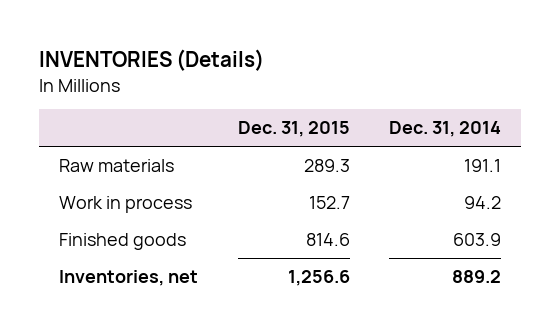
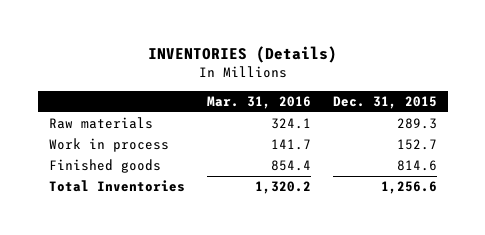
[389,121,502,138] Dec. 31, 2014 -> none
none -> [206,96,311,110] Mar. 31, 2016
[59,269,199,286] Inventories, net -> [48,180,185,193] Total Inventories

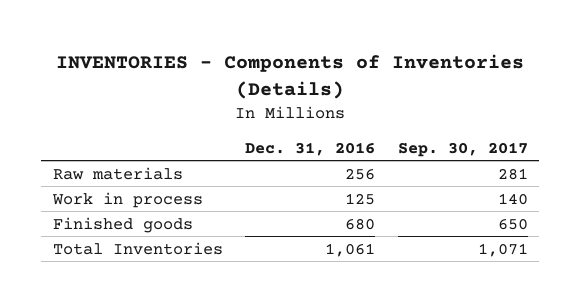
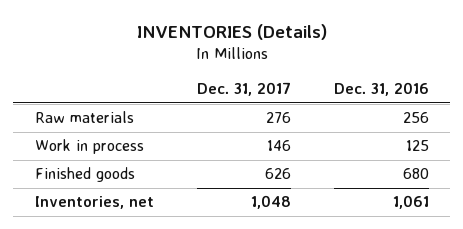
[56,53,525,99] INVENTORIES - Components of Inventories (Details) -> [136,23,327,40] INVENTORIES (Details)
[397,141,528,157] Sep. 30, 2017 -> none
none -> [196,82,291,97] Dec. 31, 2017
[52,241,223,255] Total Inventories -> [34,196,154,210] Inventories, net

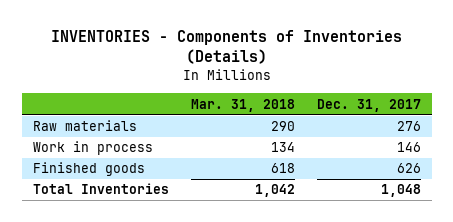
[136,23,327,40] INVENTORIES (Details) -> [50,29,402,65] INVENTORIES - Components of Inventories (Details)
[333,82,429,97] Dec. 31, 2016 -> none
none -> [190,98,295,112] Mar. 31, 2018
[34,196,154,210] Inventories, net -> [32,183,169,195] Total Inventories

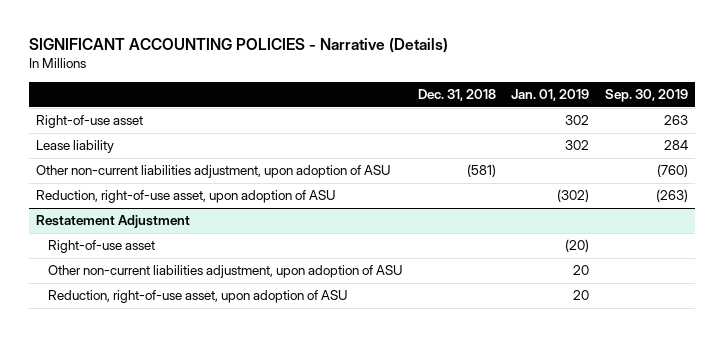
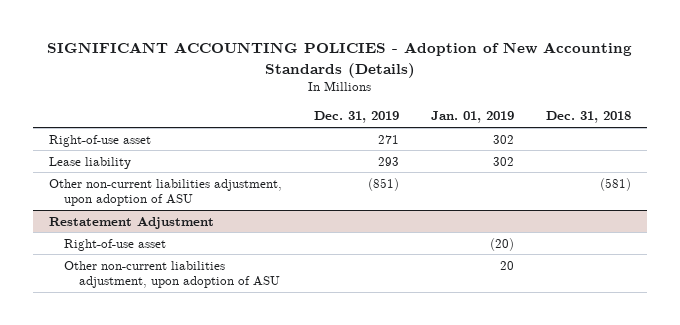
[28,37,448,53] SIGNIFICANT ACCOUNTING POLICIES - Narrative (Details) -> [46,42,632,78] SIGNIFICANT ACCOUNTING POLICIES - Adoption of New Accounting Standards (Details)
[604,89,688,103] Sep. 30, 2019 -> none
none -> [313,111,399,124] Dec. 31, 2019
[36,190,337,204] Reduction, right-of-use asset, upon adoption of ASU -> none
[48,290,349,304] Reduction, right-of-use asset, upon adoption of ASU -> none

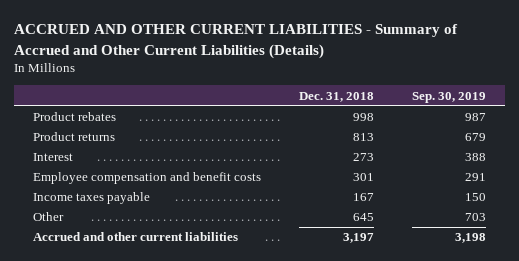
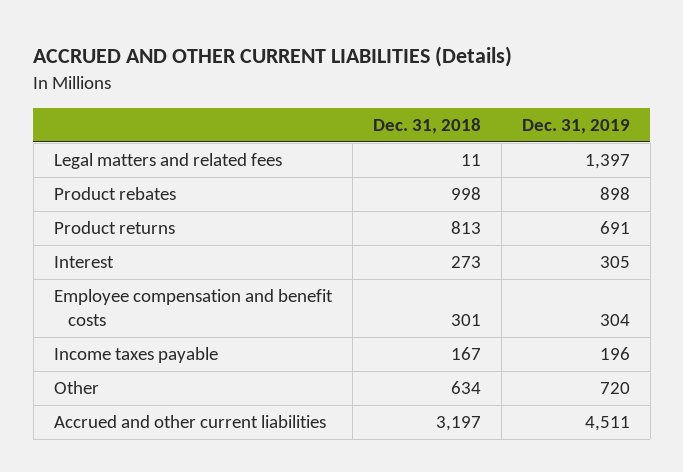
[13,24,458,59] ACCRUED AND OTHER CURRENT LIABILITIES - Summary of Accrued and Other Current Liabilities (Details) -> [33,45,513,67] ACCRUED AND OTHER CURRENT LIABILITIES (Details)
[412,91,487,103] Sep. 30, 2019 -> none
none -> [521,118,630,134] Dec. 31, 2019
none -> [53,153,282,170] Legal matters and related fees
[353,213,375,222] 645 -> [450,381,481,395] 634

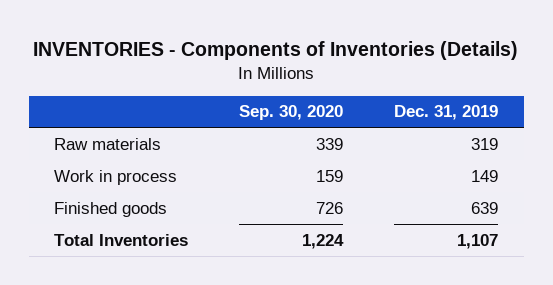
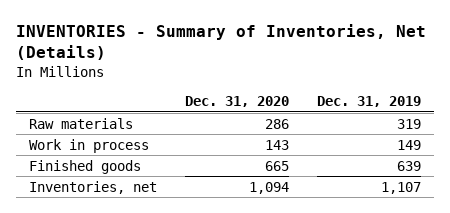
[33,40,519,60] INVENTORIES - Components of Inventories (Details) -> [15,24,426,61] INVENTORIES - Summary of Inventories, Net (Details)
[239,105,344,121] Sep. 30, 2020 -> none
none -> [185,96,290,108] Dec. 31, 2020
[54,233,189,246] Total Inventories -> [29,180,158,194] Inventories, net

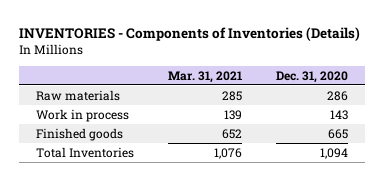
[15,24,426,61] INVENTORIES - Summary of Inventories, Net (Details) -> [19,26,361,41] INVENTORIES - Components of Inventories (Details)
[316,96,421,108] Dec. 31, 2019 -> none
none -> [168,70,243,83] Mar. 31, 2021
[29,180,158,194] Inventories, net -> [36,146,135,158] Total Inventories

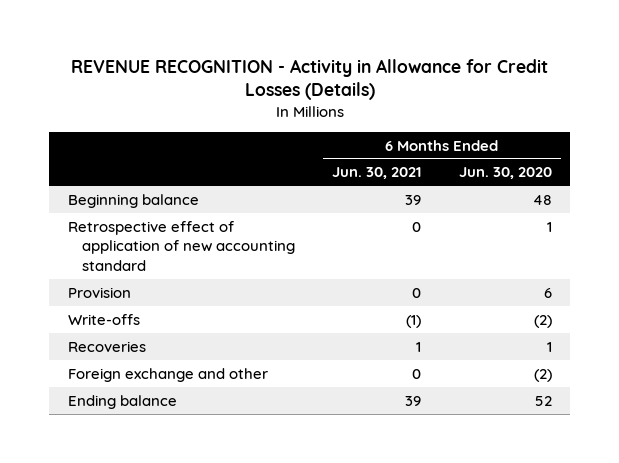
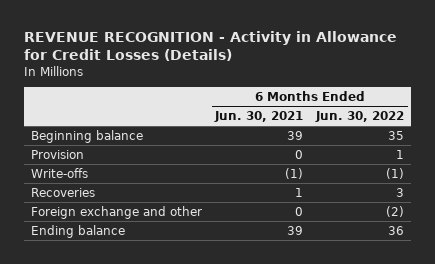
[458,167,552,180] Jun. 30, 2020 -> none
none -> [315,110,405,122] Jun. 30, 2022
[67,220,295,271] Retrospective effect of application of new accounting standard -> none

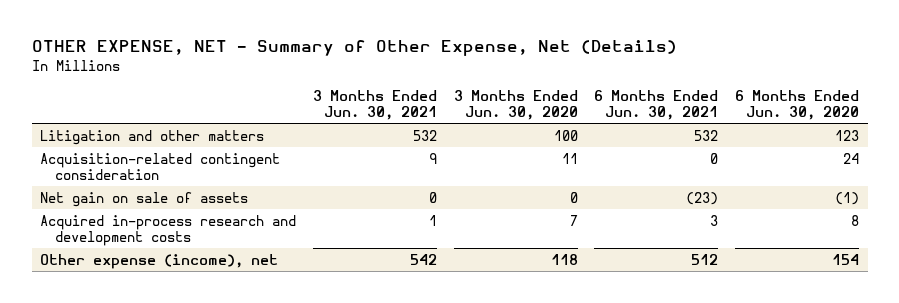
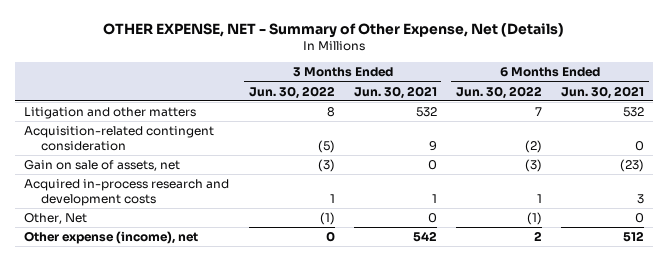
[453,89,578,121] 3 Months Ended Jun. 30, 2020 -> none
[735,89,860,121] 6 Months Ended Jun. 30, 2020 -> none
none -> [248,85,335,99] Jun. 30, 2022
none -> [455,85,542,99] Jun. 30, 2022
[40,191,249,207] Net gain on sale of assets -> [24,160,181,172] Gain on sale of assets, net
none -> [24,213,88,225] Other, Net

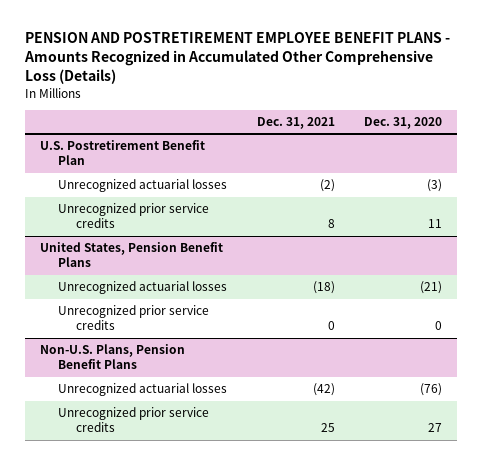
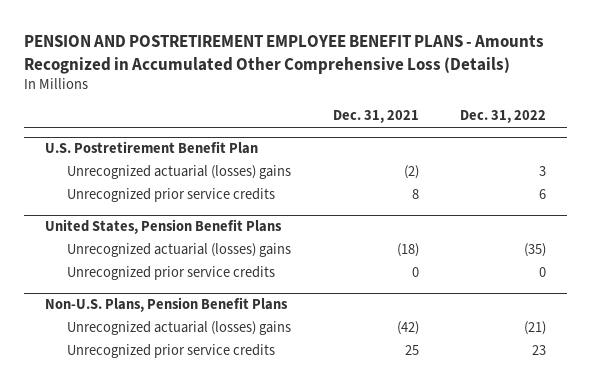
[364,116,443,129] Dec. 31, 2020 -> none
none -> [460,110,547,124] Dec. 31, 2022
[57,179,227,193] Unrecognized actuarial losses -> [67,165,292,180] Unrecognized actuarial (losses) gains
[57,281,227,295] Unrecognized actuarial losses -> [67,243,292,258] Unrecognized actuarial (losses) gains
[57,383,227,397] Unrecognized actuarial losses -> [67,321,292,336] Unrecognized actuarial (losses) gains

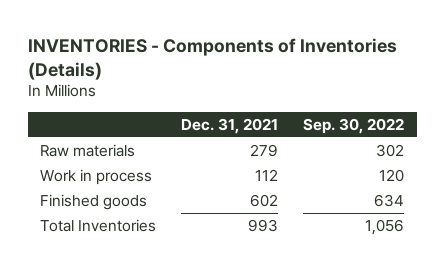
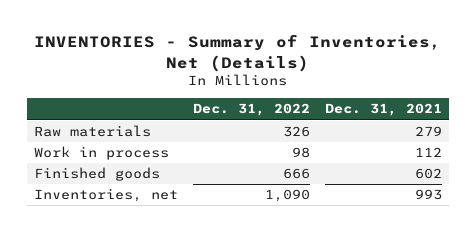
[27,37,397,80] INVENTORIES - Components of Inventories (Details) -> [34,34,442,72] INVENTORIES - Summary of Inventories, Net (Details)
[303,117,405,134] Sep. 30, 2022 -> none
none -> [193,103,311,117] Dec. 31, 2022
[40,218,157,232] Total Inventories -> [34,188,179,203] Inventories, net

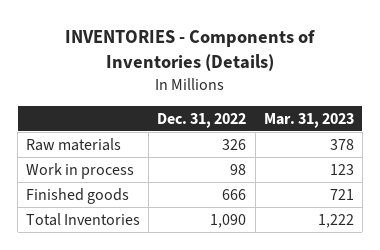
[34,34,442,72] INVENTORIES - Summary of Inventories, Net (Details) -> [64,29,315,71] INVENTORIES - Components of Inventories (Details)
[324,103,442,117] Dec. 31, 2021 -> none
none -> [263,112,354,128] Mar. 31, 2023
[34,188,179,203] Inventories, net -> none
none -> [26,212,141,226] Total Inventories

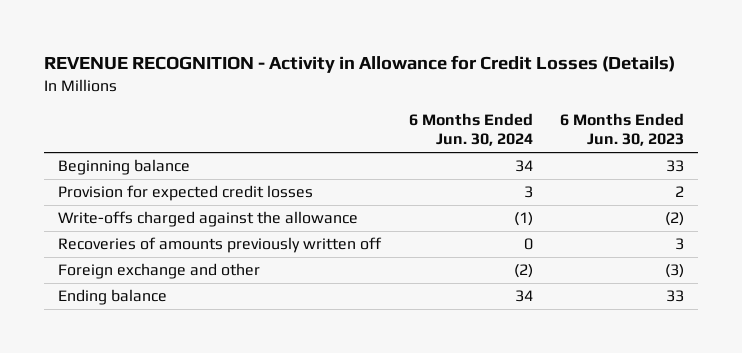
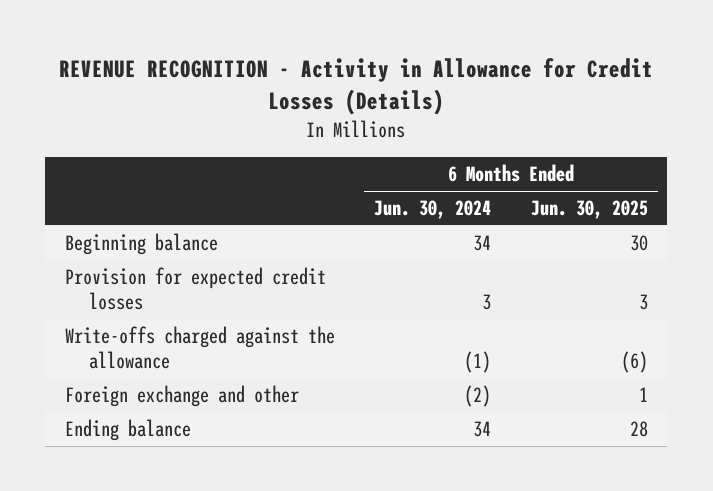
[560,112,685,147] 6 Months Ended Jun. 30, 2023 -> none
none -> [530,200,648,220] Jun. 30, 2025
[57,237,382,254] Recoveries of amounts previously written off -> none

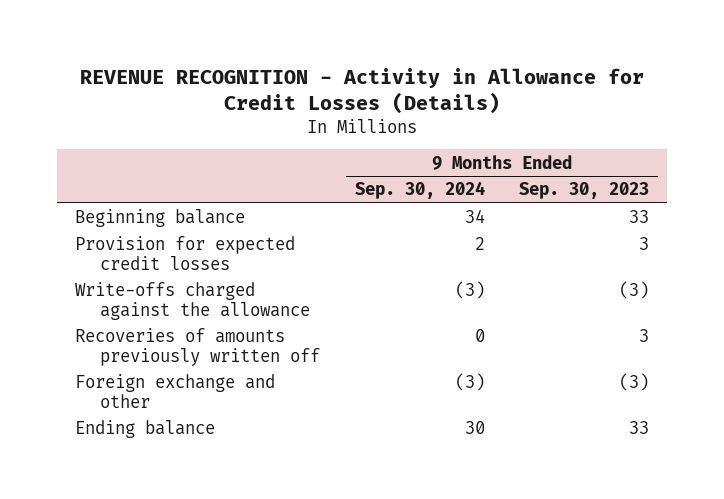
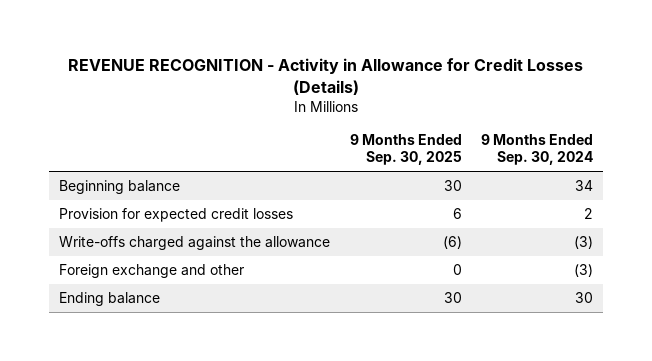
[519,182,650,200] Sep. 30, 2023 -> none
none -> [349,134,462,166] 9 Months Ended Sep. 30, 2025
[74,328,321,367] Recoveries of amounts previously written off -> none

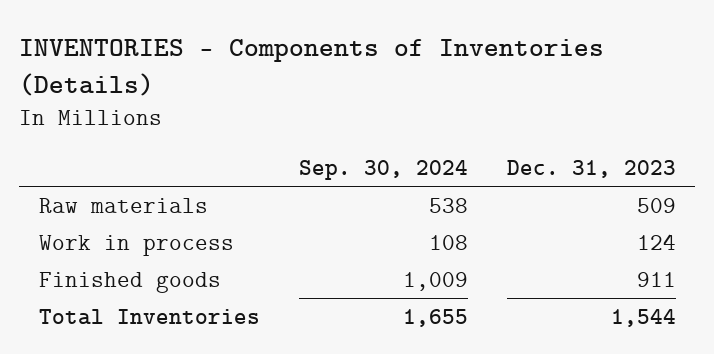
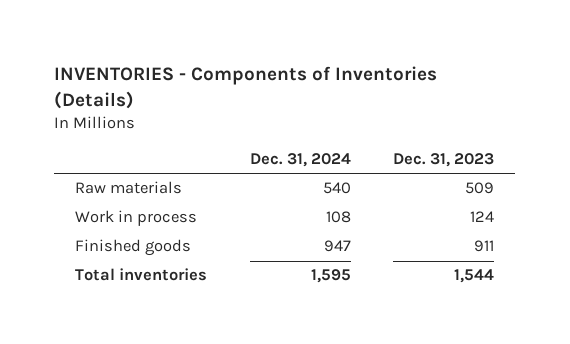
[298,159,468,180] Sep. 30, 2024 -> none
none -> [249,152,351,167] Dec. 31, 2024
[38,308,260,325] Total Inventories -> [75,268,208,282] Total inventories

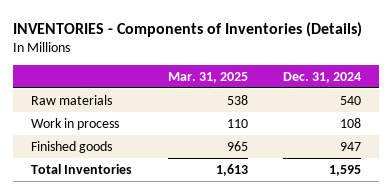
[393,152,495,167] Dec. 31, 2023 -> none
none -> [167,71,248,83] Mar. 31, 2025
[75,268,208,282] Total inventories -> [30,163,132,174] Total Inventories

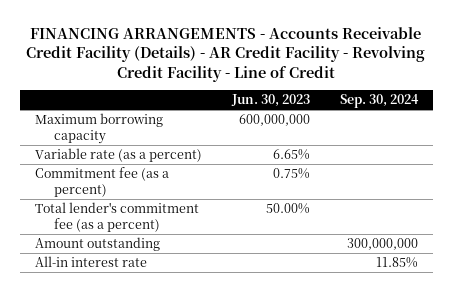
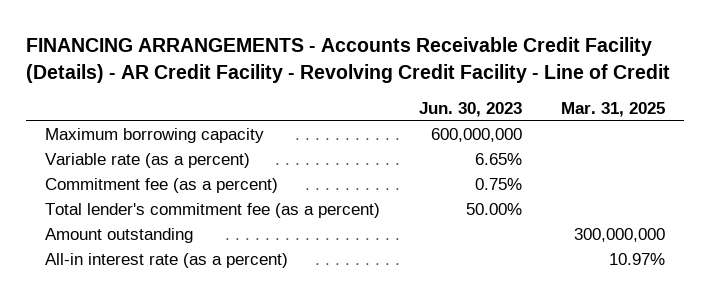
[339,94,419,109] Sep. 30, 2024 -> none
none -> [560,102,665,118] Mar. 31, 2025
[34,256,147,268] All-in interest rate -> [45,253,289,269] All-in interest rate (as a percent)

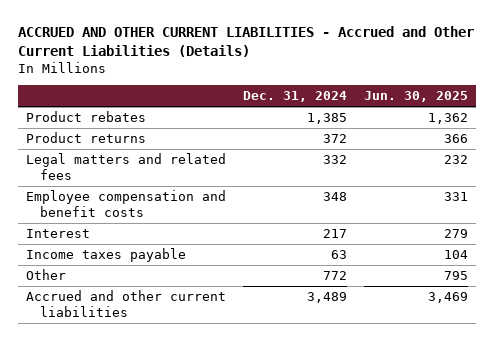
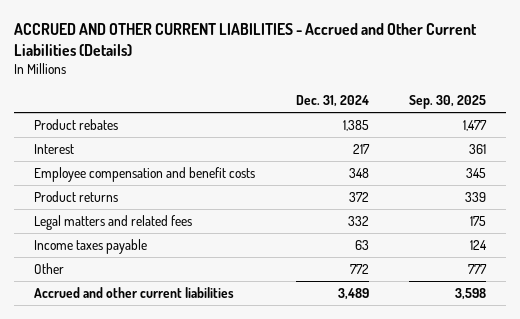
[363,91,468,103] Jun. 30, 2025 -> none
none -> [408,94,486,109] Sep. 30, 2025
[26,229,91,239] Interest -> [34,144,75,155] Interest
[26,190,227,218] Employee compensation and benefit costs -> [34,167,256,183] Employee compensation and benefit costs

